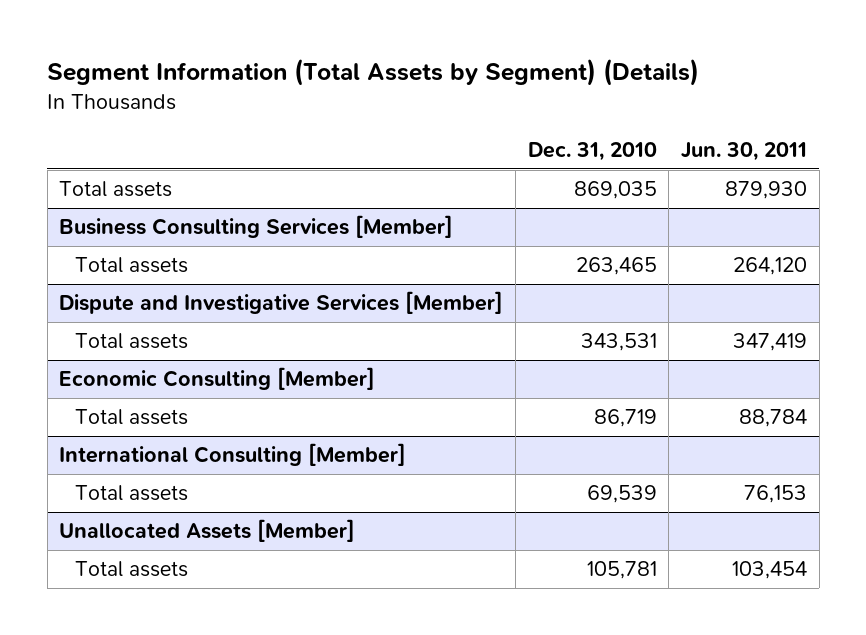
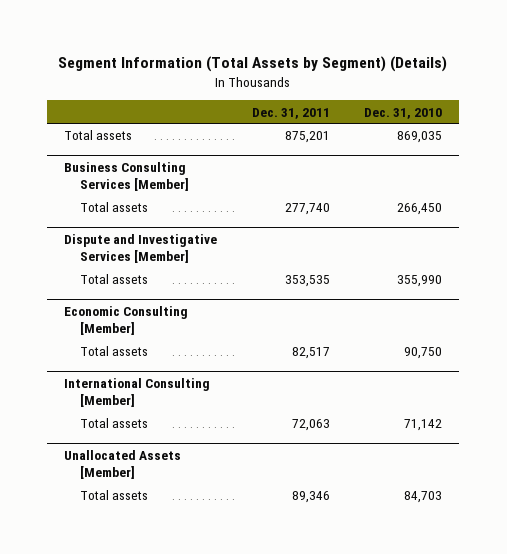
[680,141,807,161] Jun. 30, 2011 -> none
none -> [251,107,330,119] Dec. 31, 2011
[575,257,657,276] 263,465 -> [397,203,443,216] 266,450
[580,333,657,352] 343,531 -> [397,275,443,288] 355,990
[593,409,657,428] 86,719 -> [404,347,443,360] 90,750
[586,485,657,504] 69,539 -> [404,419,443,432] 71,142
[586,561,657,580] 105,781 -> [404,491,443,504] 84,703

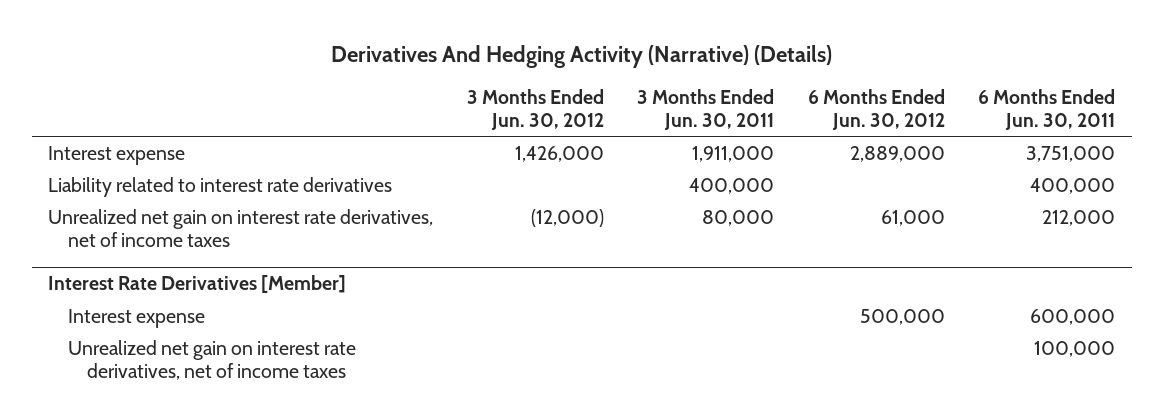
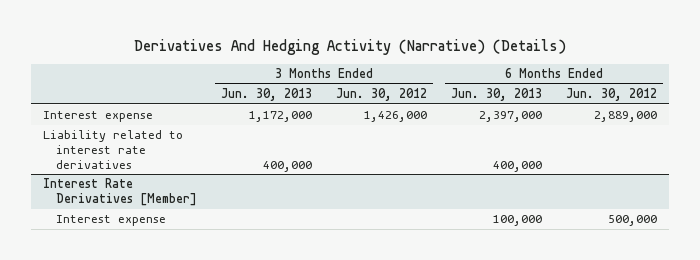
[637,88,775,130] 3 Months Ended Jun. 30, 2011 -> none
[977,88,1115,130] 6 Months Ended Jun. 30, 2011 -> none
none -> [220,88,312,102] Jun. 30, 2013
none -> [450,88,542,102] Jun. 30, 2013
[48,208,434,248] Unrealized net gain on interest rate derivatives, net of income taxes -> none
[67,339,356,381] Unrealized net gain on interest rate derivatives, net of income taxes -> none

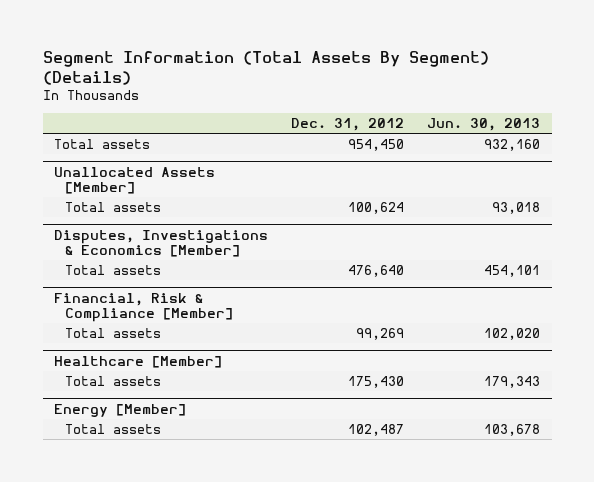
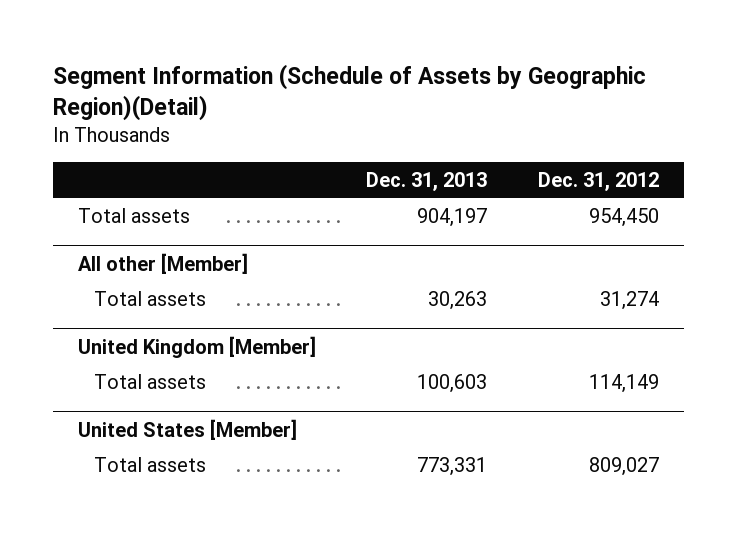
[42,50,489,85] Segment Information (Total Assets By Segment) (Details) -> [53,63,647,121] Segment Information (Schedule of Assets by Geographic Region)(Detail)
[427,118,541,132] Jun. 30, 2013 -> none
none -> [366,171,488,191] Dec. 31, 2013
[54,166,216,194] Unallocated Assets [Member] -> none
[54,229,269,257] Disputes, Investigations & Economics [Member] -> none
[54,292,234,322] Financial, Risk & Compliance [Member] -> none
[54,355,223,368] Healthcare [Member] -> none
[65,376,162,387] Total assets -> none
[54,403,187,417] Energy [Member] -> none
[65,424,162,435] Total assets -> none
none -> [78,252,249,274] All other [Member]
[348,202,405,215] 100,624 -> [599,290,659,310] 31,274
none -> [78,335,317,358] United Kingdom [Member]
[348,265,405,278] 476,640 -> [588,373,659,393] 114,149
none -> [78,418,298,440] United States [Member]
[356,328,405,341] 99,269 -> [588,456,659,476] 809,027

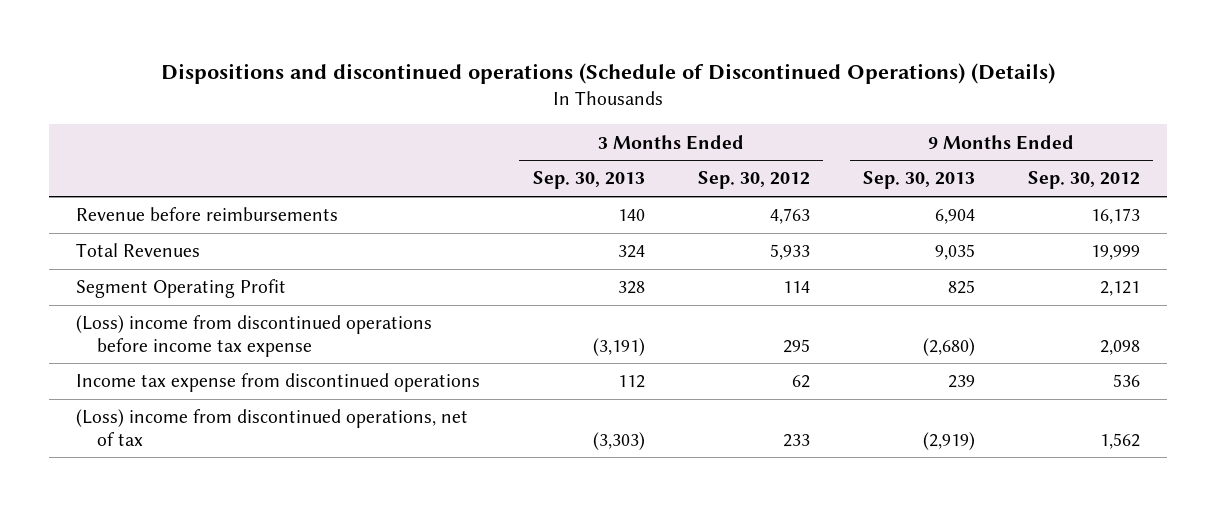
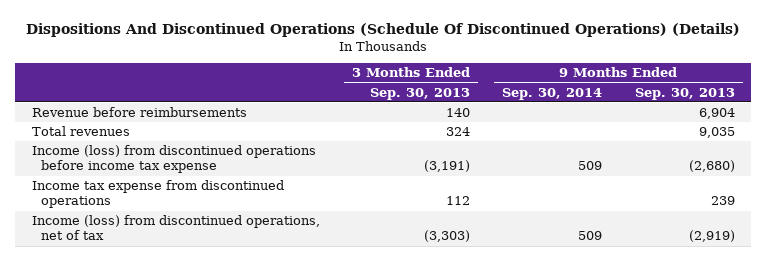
[160,62,1055,84] Dispositions and discontinued operations (Schedule of Discontinued Operations) (Details) -> [26,23,741,38] Dispositions And Discontinued Operations (Schedule Of Discontinued Operations) (Details)
[697,171,810,190] Sep. 30, 2012 -> none
[1027,171,1140,190] Sep. 30, 2012 -> none
none -> [502,87,603,100] Sep. 30, 2014
[75,279,286,299] Segment Operating Profit -> none
[75,243,200,258] Total Revenues -> [31,126,130,137] Total revenues
[75,315,432,357] (Loss) income from discontinued operations before income tax expense -> [31,145,316,174] Income (loss) from discontinued operations before income tax expense
[75,409,468,446] (Loss) income from discontinued operations, net of tax -> [31,215,320,241] Income (loss) from discontinued operations, net of tax

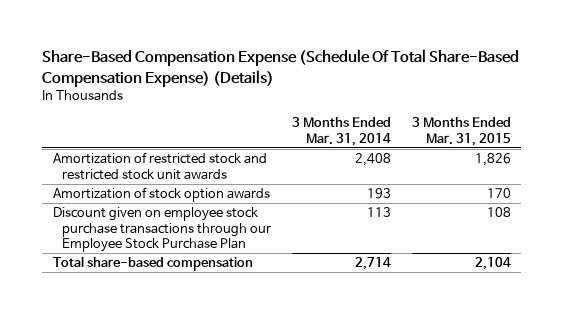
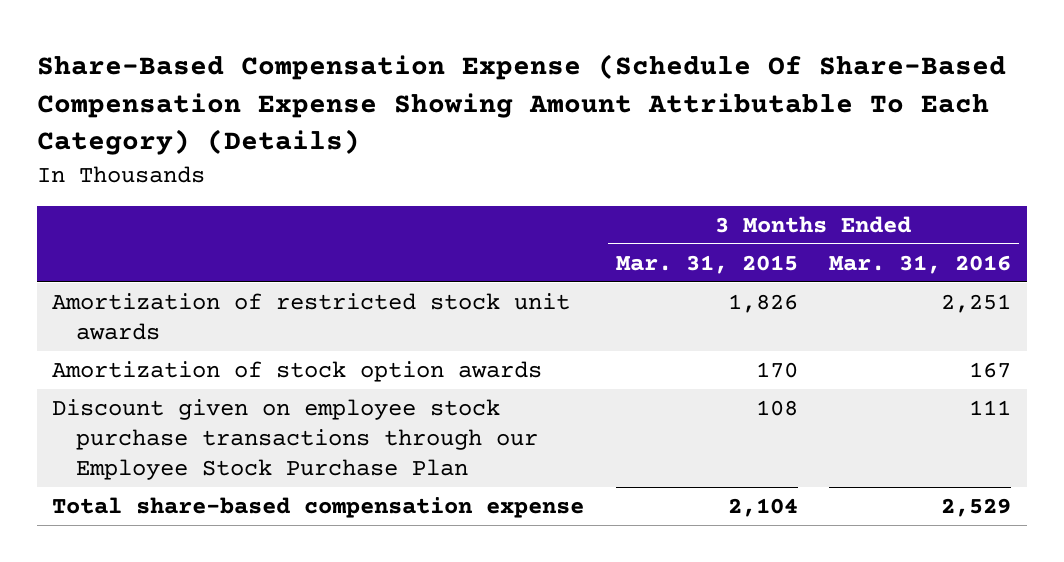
[42,49,520,87] Share-Based Compensation Expense (Schedule Of Total Share-Based Compensation Expense) (Details) -> [36,54,1006,156] Share-Based Compensation Expense (Schedule Of Share-Based Compensation Expense Showing Amount Attributable To Each Category) (Details)
[292,117,392,146] 3 Months Ended Mar. 31, 2014 -> none
none -> [829,254,1012,274] Mar. 31, 2016
[52,152,267,180] Amortization of restricted stock and restricted stock unit awards -> [52,292,571,340] Amortization of restricted stock unit awards
[52,256,253,272] Total share-based compensation -> [52,496,585,518] Total share-based compensation expense

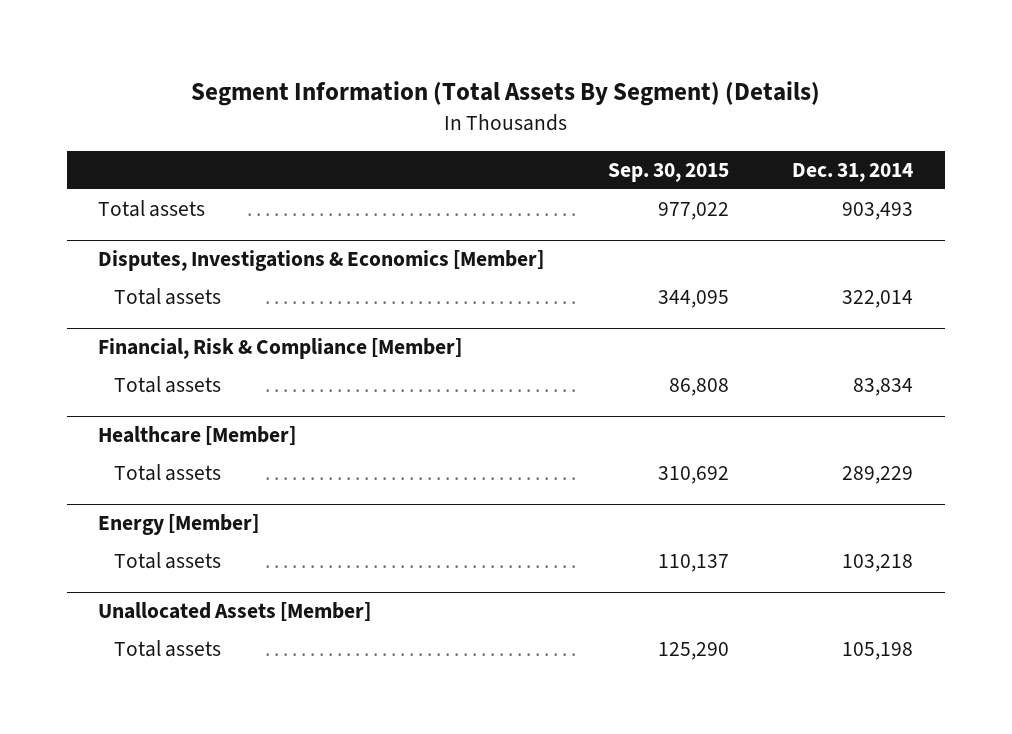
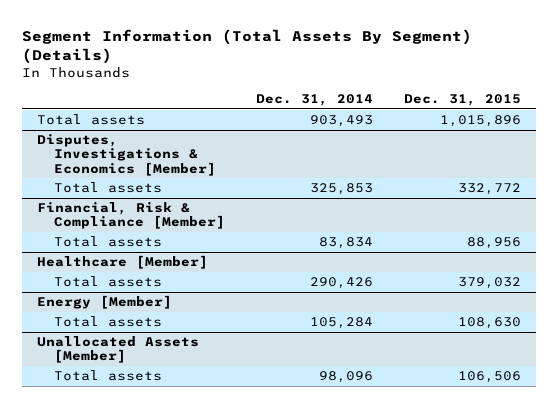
[607,163,729,183] Sep. 30, 2015 -> none
none -> [403,94,521,107] Dec. 31, 2015
[842,289,914,308] 322,014 -> [310,183,374,196] 325,853
[842,465,914,484] 289,229 -> [310,277,374,290] 290,426
[842,553,914,572] 103,218 -> [310,317,374,330] 105,284
[842,641,914,660] 105,198 -> [319,371,374,384] 98,096

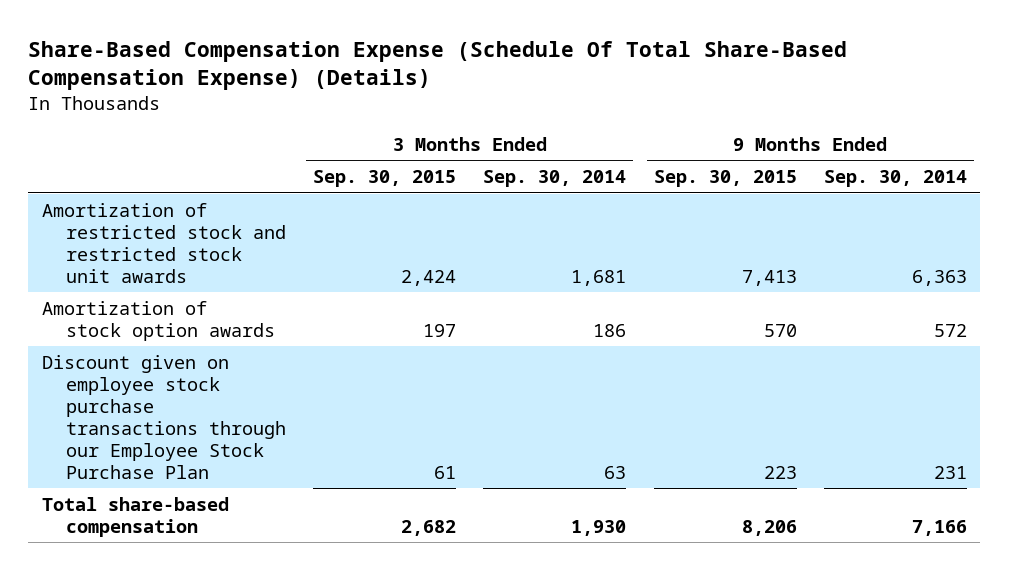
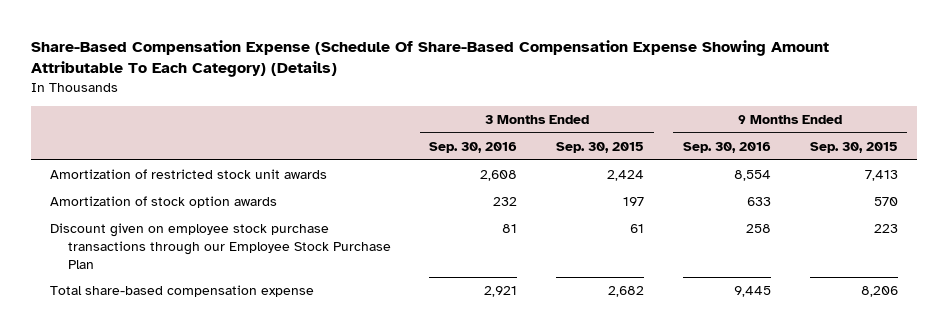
[28,40,848,91] Share-Based Compensation Expense (Schedule Of Total Share-Based Compensation Expense) (Details) -> [30,40,829,78] Share-Based Compensation Expense (Schedule Of Share-Based Compensation Expense Showing Amount Attributable To Each Category) (Details)
[483,170,627,188] Sep. 30, 2014 -> none
[823,170,967,188] Sep. 30, 2014 -> none
none -> [429,141,518,153] Sep. 30, 2016
none -> [682,141,771,153] Sep. 30, 2016
[41,202,286,283] Amortization of restricted stock and restricted stock unit awards -> [50,169,328,180] Amortization of restricted stock unit awards
[41,496,229,537] Total share-based compensation -> [50,285,315,298] Total share-based compensation expense

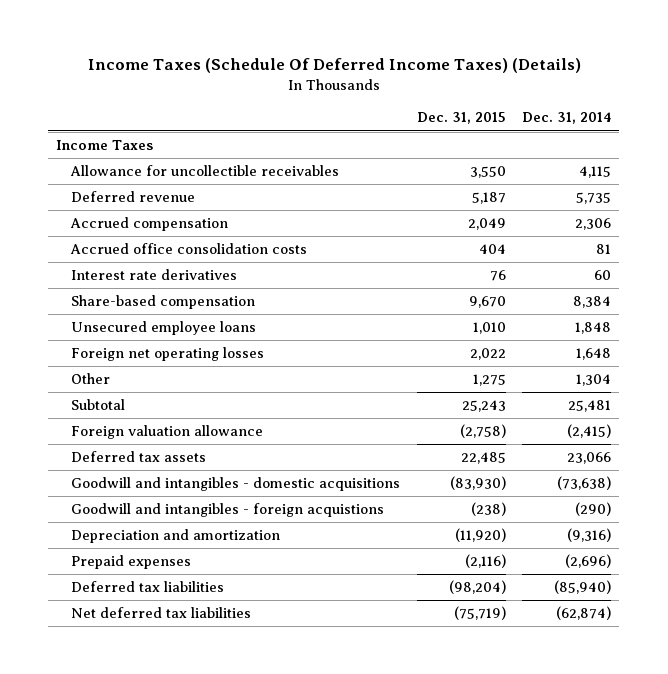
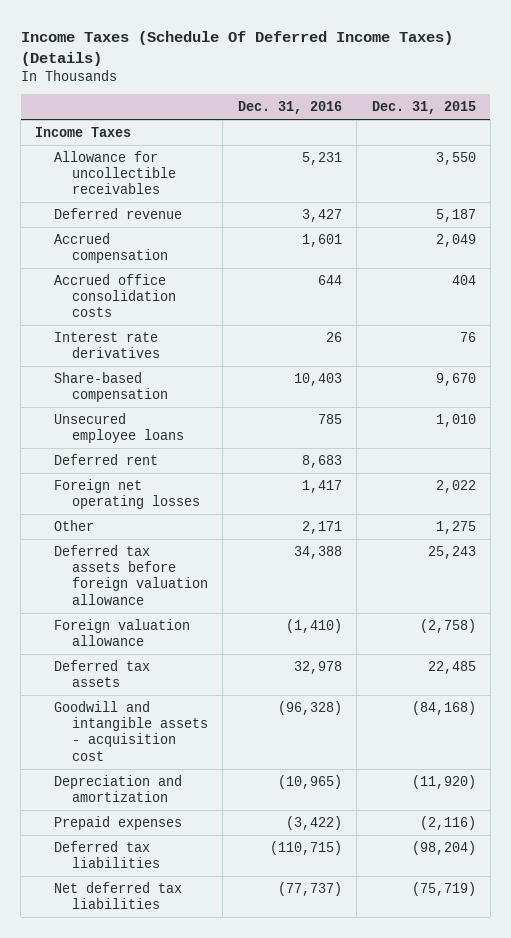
[522,112,612,125] Dec. 31, 2014 -> none
none -> [237,101,342,115] Dec. 31, 2016
none -> [53,453,158,465] Deferred rent
[71,399,126,411] Subtotal -> [53,544,209,605] Deferred tax assets before foreign valuation allowance
[71,477,401,492] Goodwill and intangibles - domestic acquisitions -> none
[71,503,385,518] Goodwill and intangibles - foreign acquistions -> none
none -> [53,700,209,761] Goodwill and intangible assets - acquisition cost

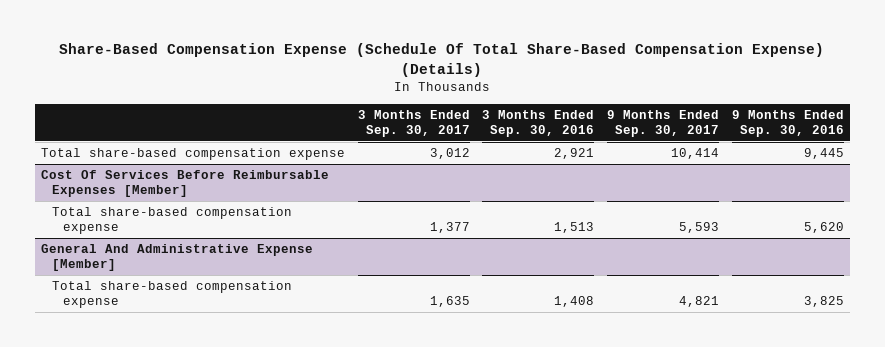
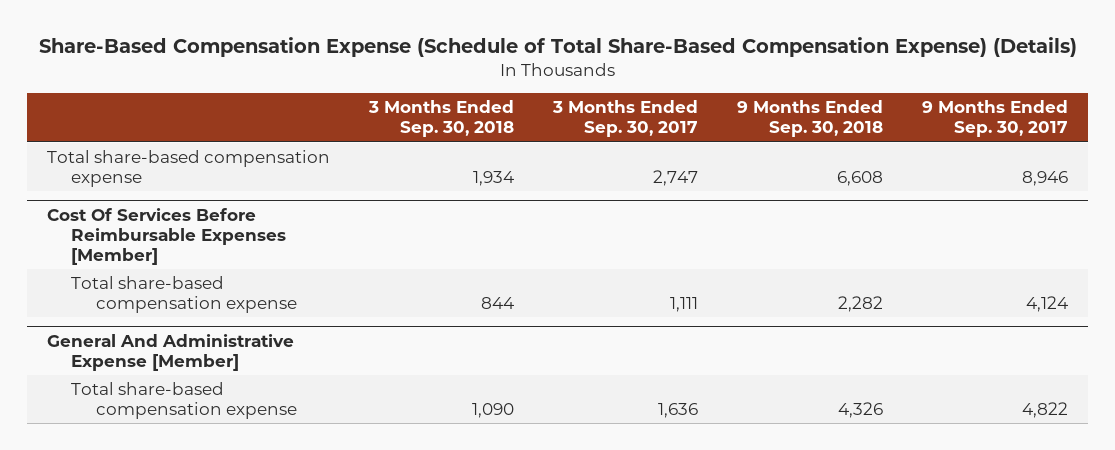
[59,43,825,77] Share-Based Compensation Expense (Schedule Of Total Share-Based Compensation Expense) (Details) -> [38,37,1077,58] Share-Based Compensation Expense (Schedule of Total Share-Based Compensation Expense) (Details)
[482,109,595,137] 3 Months Ended Sep. 30, 2016 -> none
[731,109,844,137] 9 Months Ended Sep. 30, 2016 -> none
none -> [367,100,514,138] 3 Months Ended Sep. 30, 2018
none -> [737,100,884,138] 9 Months Ended Sep. 30, 2018
[429,148,470,160] 3,012 -> [653,170,699,187] 2,747
[671,148,720,160] 10,414 -> [1022,171,1069,187] 8,946
[429,222,470,234] 1,377 -> [670,297,699,313] 1,111
[679,222,720,234] 5,593 -> [1026,296,1069,313] 4,124
[429,296,470,308] 1,635 -> [658,403,699,419] 1,636
[679,296,720,308] 4,821 -> [1022,402,1069,419] 4,822

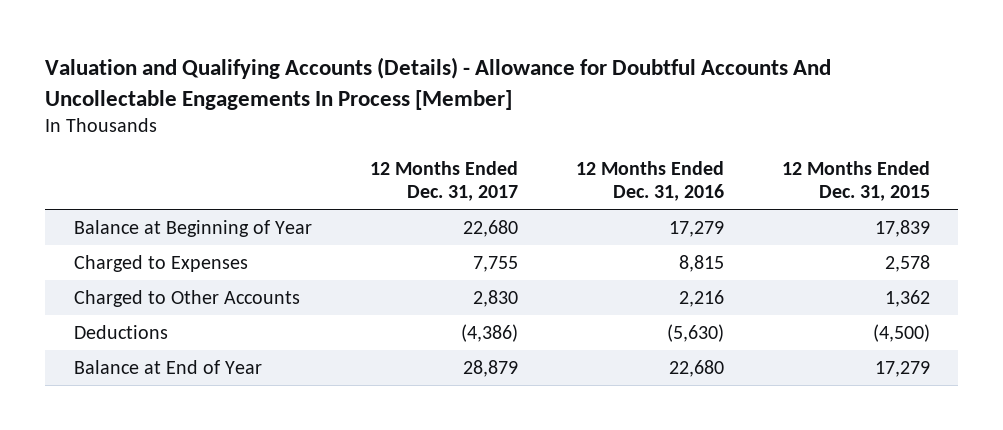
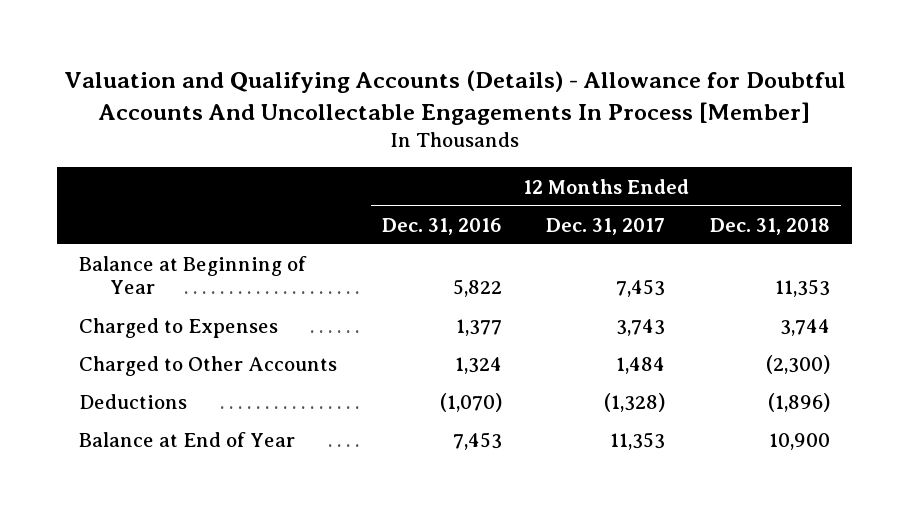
[781,161,930,202] 12 Months Ended Dec. 31, 2015 -> none
none -> [710,217,831,235] Dec. 31, 2018
[462,219,518,237] 22,680 -> [616,279,666,298] 7,453
[668,220,724,237] 17,279 -> [452,279,502,298] 5,822
[472,255,518,272] 7,755 -> [616,319,666,337] 3,743
[678,254,724,272] 8,815 -> [455,319,502,337] 1,377
[472,289,518,307] 2,830 -> [616,357,666,375] 1,484
[678,289,724,307] 2,216 -> [454,357,502,375] 1,324
[460,323,518,342] (4,386) -> [604,393,666,413] (1,328)
[666,323,724,342] (5,630) -> [439,393,502,413] (1,070)
[462,359,518,377] 28,879 -> [610,432,666,451] 11,353
[668,359,724,377] 22,680 -> [452,432,502,451] 7,453

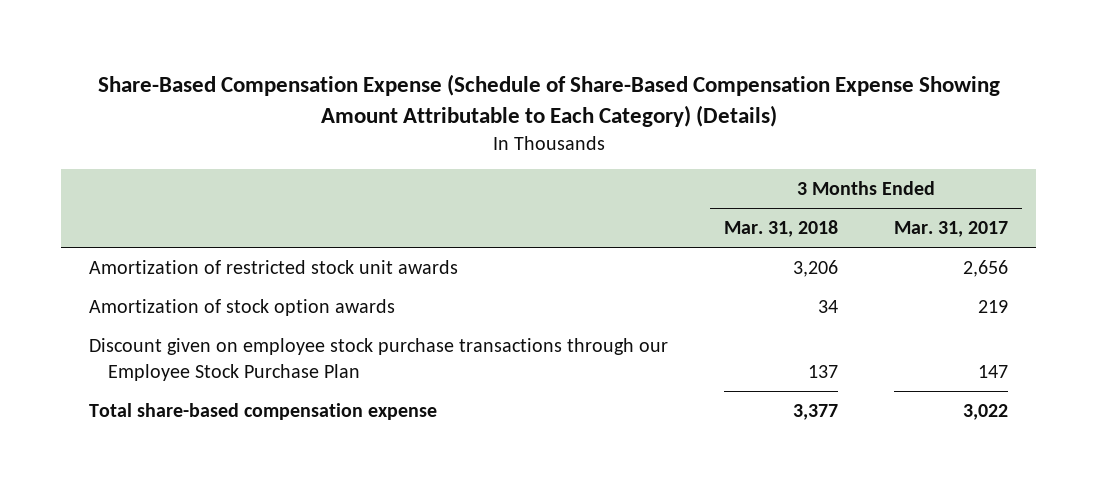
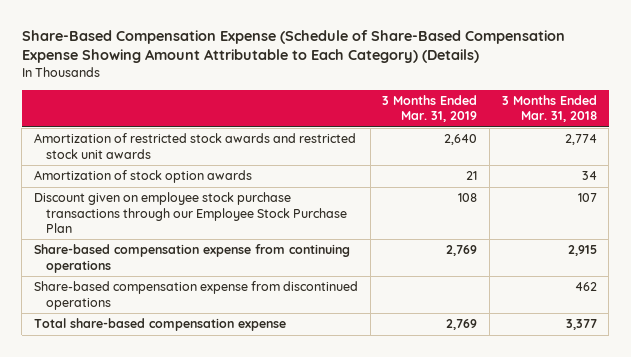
[894,221,1009,238] Mar. 31, 2017 -> none
none -> [382,95,478,123] 3 Months Ended Mar. 31, 2019
[89,259,459,274] Amortization of restricted stock unit awards -> [33,133,356,159] Amortization of restricted stock awards and restricted stock unit awards
[793,259,839,277] 3,206 -> [564,134,597,146] 2,774
[808,364,839,378] 137 -> [577,193,597,203] 107
none -> [33,244,350,273] Share-based compensation expense from continuing operations
none -> [33,281,358,310] Share-based compensation expense from discontinued operations

